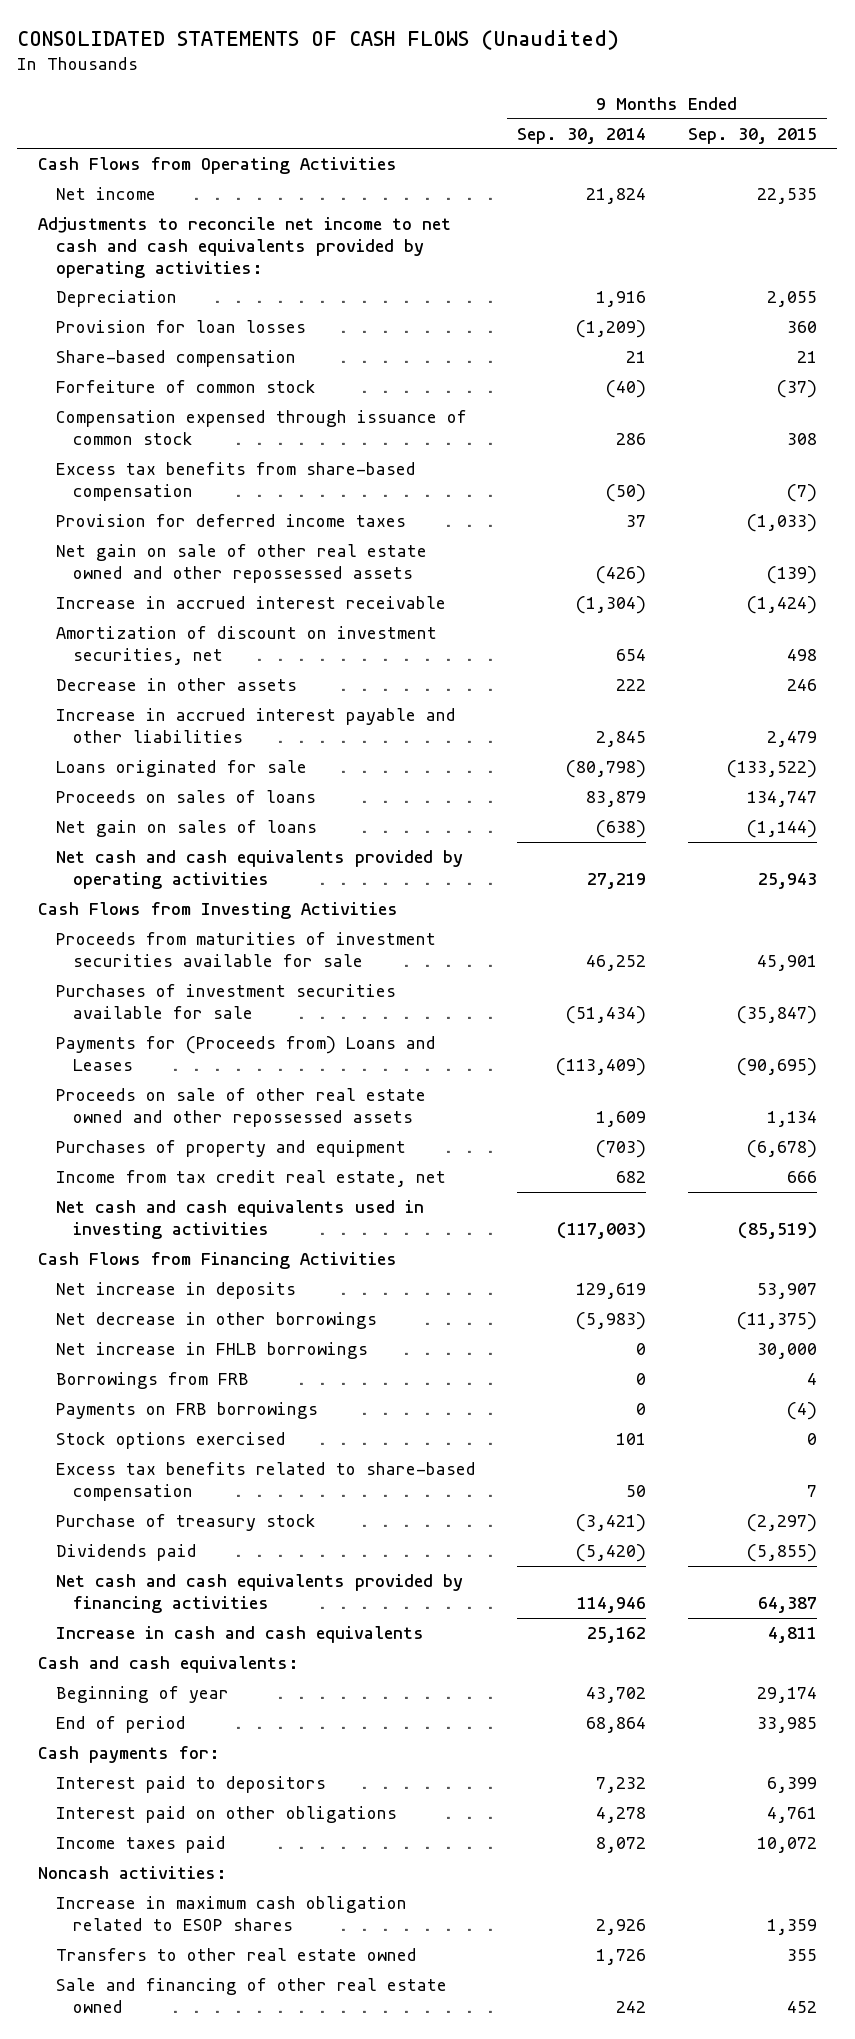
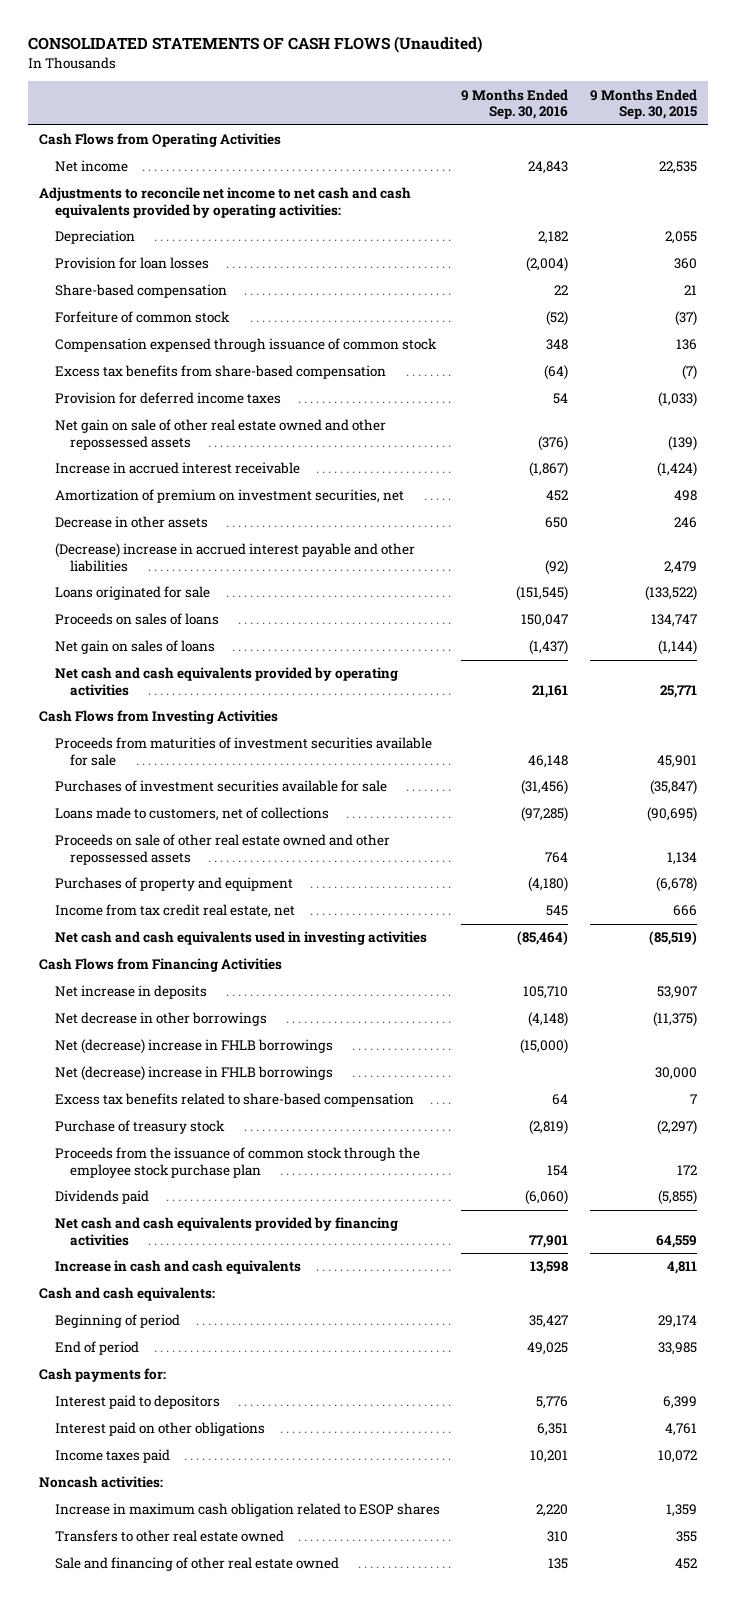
[517,127,647,144] Sep. 30, 2014 -> none
none -> [461,88,569,120] 9 Months Ended Sep. 30, 2016
[786,432,817,445] 308 -> [676,339,698,351] 136
[55,626,437,665] Amortization of discount on investment securities, net -> [54,489,404,504] Amortization of premium on investment securities, net
[55,708,456,743] Increase in accrued interest payable and other liabilities -> [54,543,415,572] (Decrease) increase in accrued interest payable and other liabilities
[757,872,817,889] 25,943 -> [660,684,698,698] 25,771
[55,1036,436,1071] Payments for (Proceeds from) Loans and Leases -> [54,807,329,822] Loans made to customers, net of collections
[55,1372,249,1390] Borrowings from FRB -> none
[55,1402,318,1420] Payments on FRB borrowings -> none
[55,1432,286,1450] Stock options exercised -> none
none -> [54,1039,333,1055] Net (decrease) increase in FHLB borrowings
[55,1342,368,1360] Net increase in FHLB borrowings -> [54,1066,333,1082] Net (decrease) increase in FHLB borrowings
none -> [54,1147,420,1178] Proceeds from the issuance of common stock through the employee stock purchase plan
[757,1596,817,1613] 64,387 -> [656,1234,698,1248] 64,559
[55,1686,229,1704] Beginning of year -> [54,1314,180,1329] Beginning of period

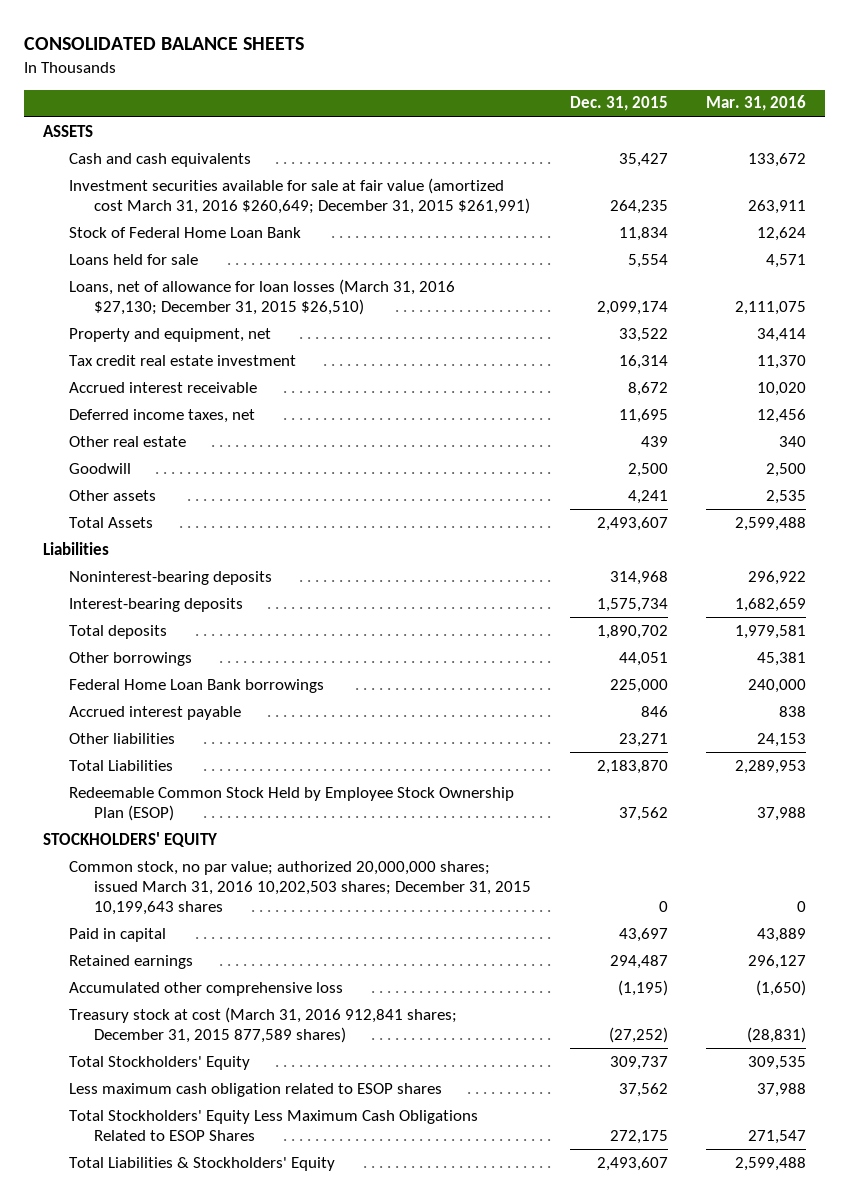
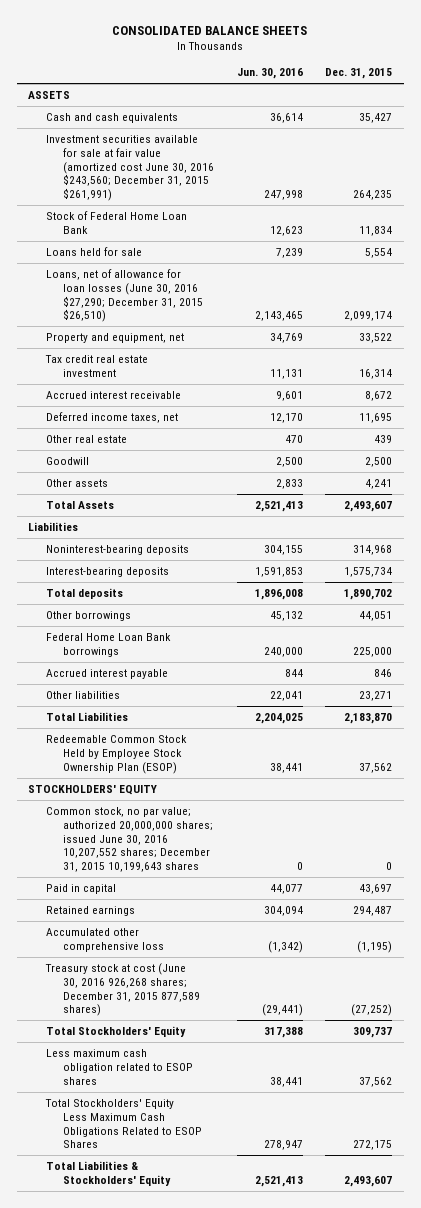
[706,95,807,112] Mar. 31, 2016 -> none
none -> [236,68,303,80] Jun. 30, 2016
[68,177,531,214] Investment securities available for sale at fair value (amortized cost March 31, 2016 $260,649; December 31, 2015 $261,991) -> [45,135,215,202] Investment securities available for sale at fair value (amortized cost June 30, 2016 $243,560; December 31, 2015 $261,991)
[68,278,455,315] Loans, net of allowance for loan losses (March 31, 2016 $27,130; December 31, 2015 $26,510) -> [45,269,204,323] Loans, net of allowance for loan losses (June 30, 2016 $27,290; December 31, 2015 $26,510)
[68,860,532,915] Common stock, no par value; authorized 20,000,000 shares; issued March 31, 2016 10,202,503 shares; December 31, 2015 10,199,643 shares -> [45,807,214,873] Common stock, no par value; authorized 20,000,000 shares; issued June 30, 2016 10,207,552 shares; December 31, 2015 10,199,643 shares
[68,1006,457,1043] Treasury stock at cost (March 31, 2016 912,841 shares; December 31, 2015 877,589 shares) -> [44,963,201,1017] Treasury stock at cost (June 30, 2016 926,268 shares; December 31, 2015 877,589 shares)

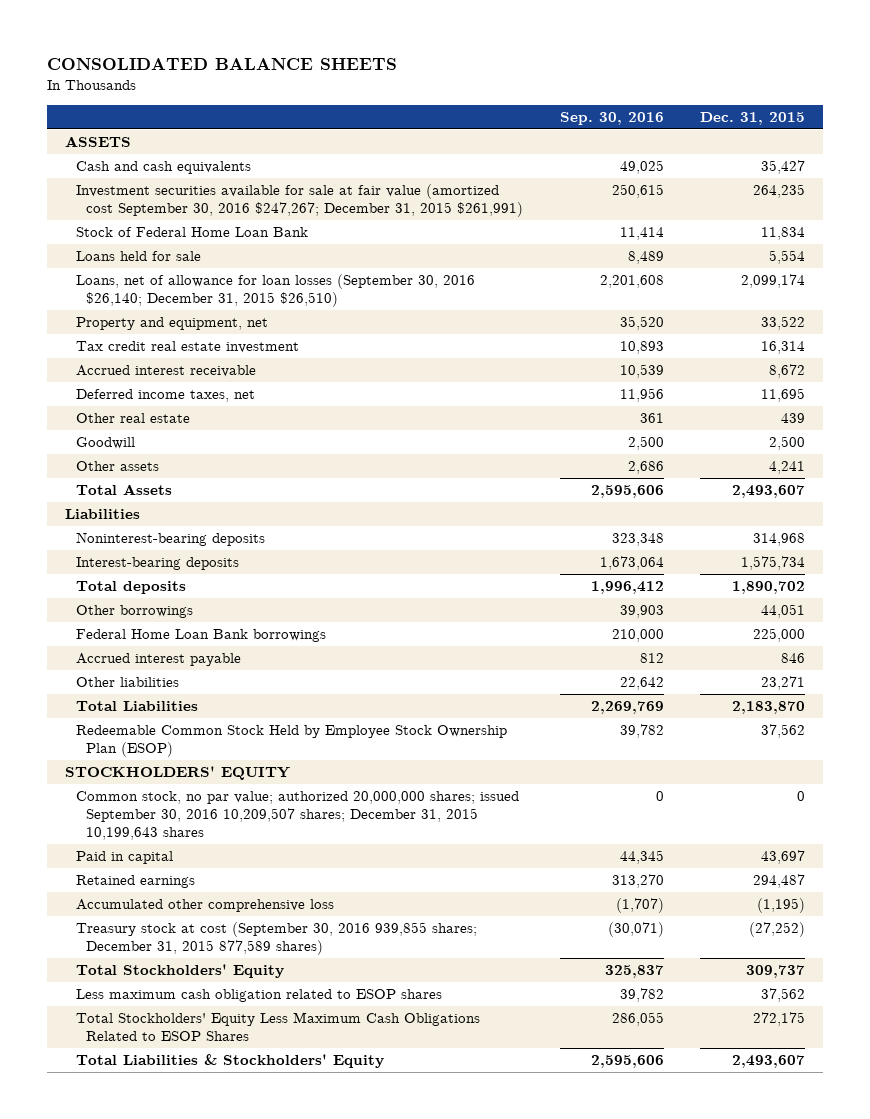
[236,68,303,80] Jun. 30, 2016 -> none
none -> [559,111,664,125] Sep. 30, 2016
[45,135,215,202] Investment securities available for sale at fair value (amortized cost June 30, 2016 $243,560; December 31, 2015 $261,991) -> [75,184,524,217] Investment securities available for sale at fair value (amortized cost September 30, 2016 $247,267; December 31, 2015 $261,991)
[45,269,204,323] Loans, net of allowance for loan losses (June 30, 2016 $27,290; December 31, 2015 $26,510) -> [75,274,475,307] Loans, net of allowance for loan losses (September 30, 2016 $26,140; December 31, 2015 $26,510)
[45,807,214,873] Common stock, no par value; authorized 20,000,000 shares; issued June 30, 2016 10,207,552 shares; December 31, 2015 10,199,643 shares -> [75,791,519,840] Common stock, no par value; authorized 20,000,000 shares; issued September 30, 2016 10,209,507 shares; December 31, 2015 10,199,643 shares
[44,963,201,1017] Treasury stock at cost (June 30, 2016 926,268 shares; December 31, 2015 877,589 shares) -> [75,922,477,955] Treasury stock at cost (September 30, 2016 939,855 shares; December 31, 2015 877,589 shares)

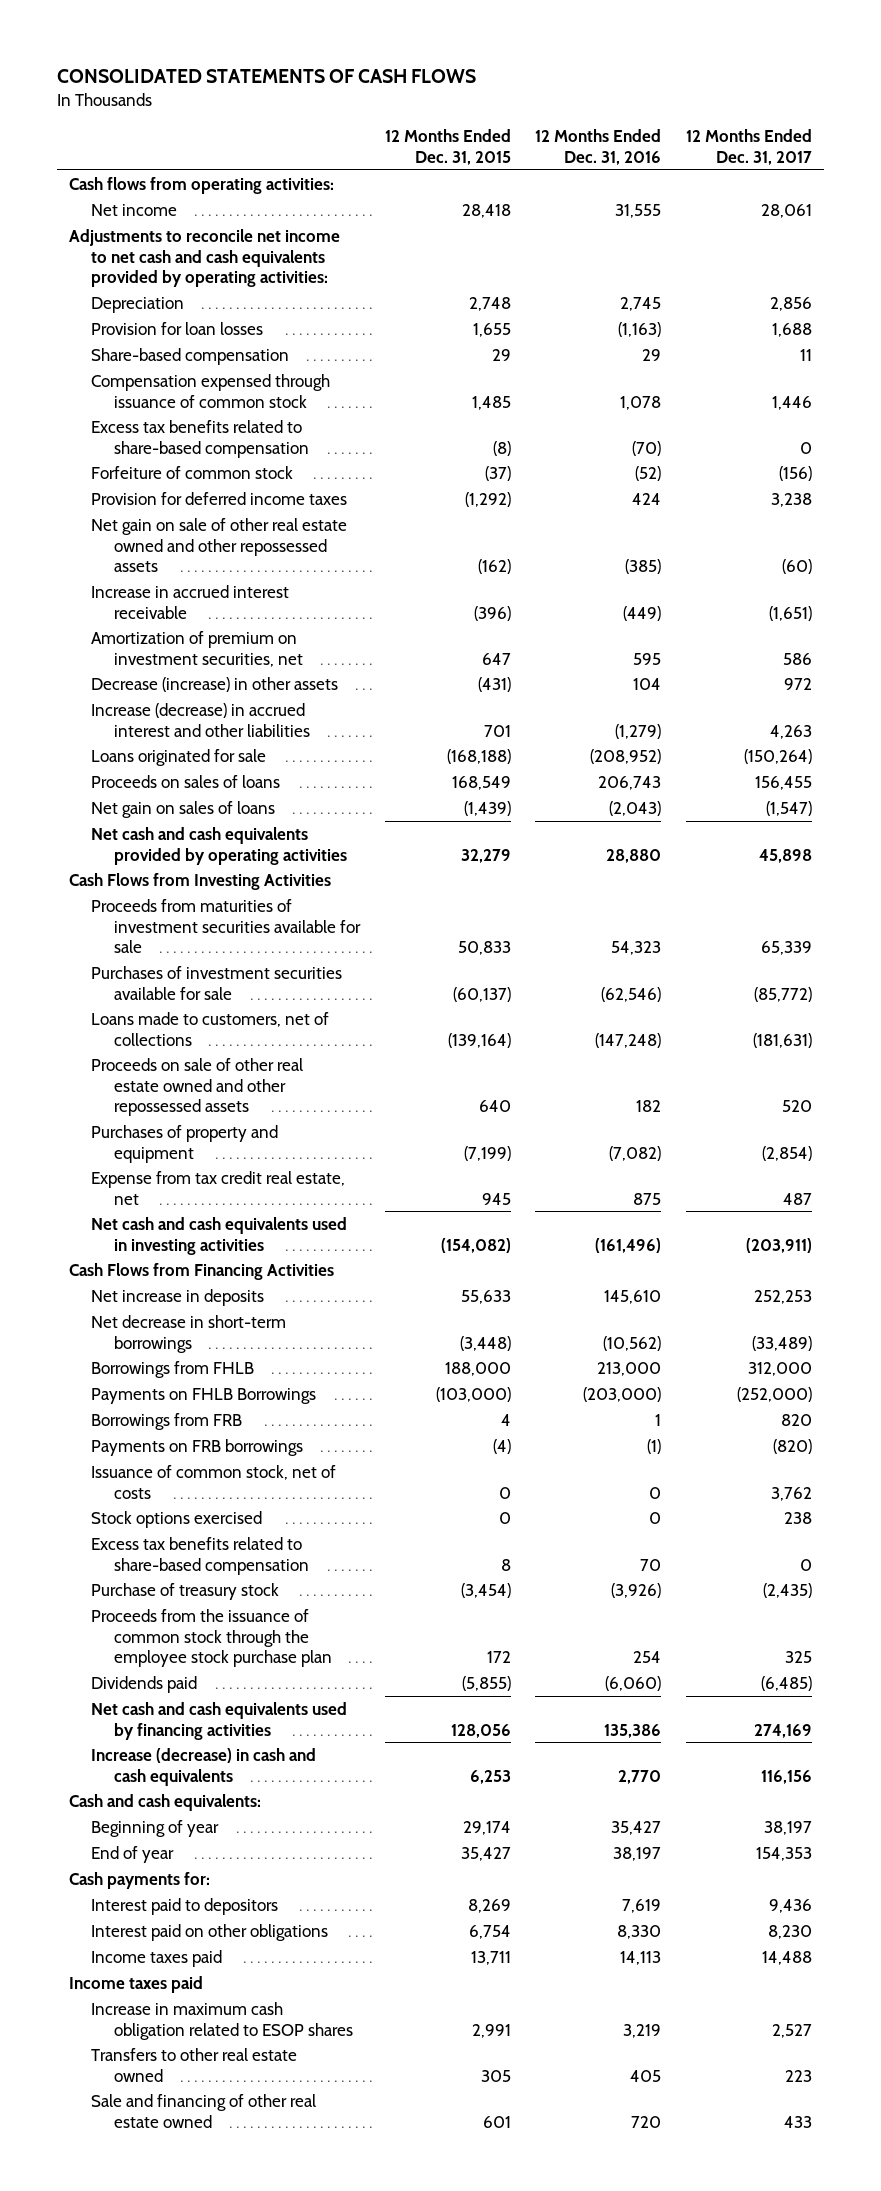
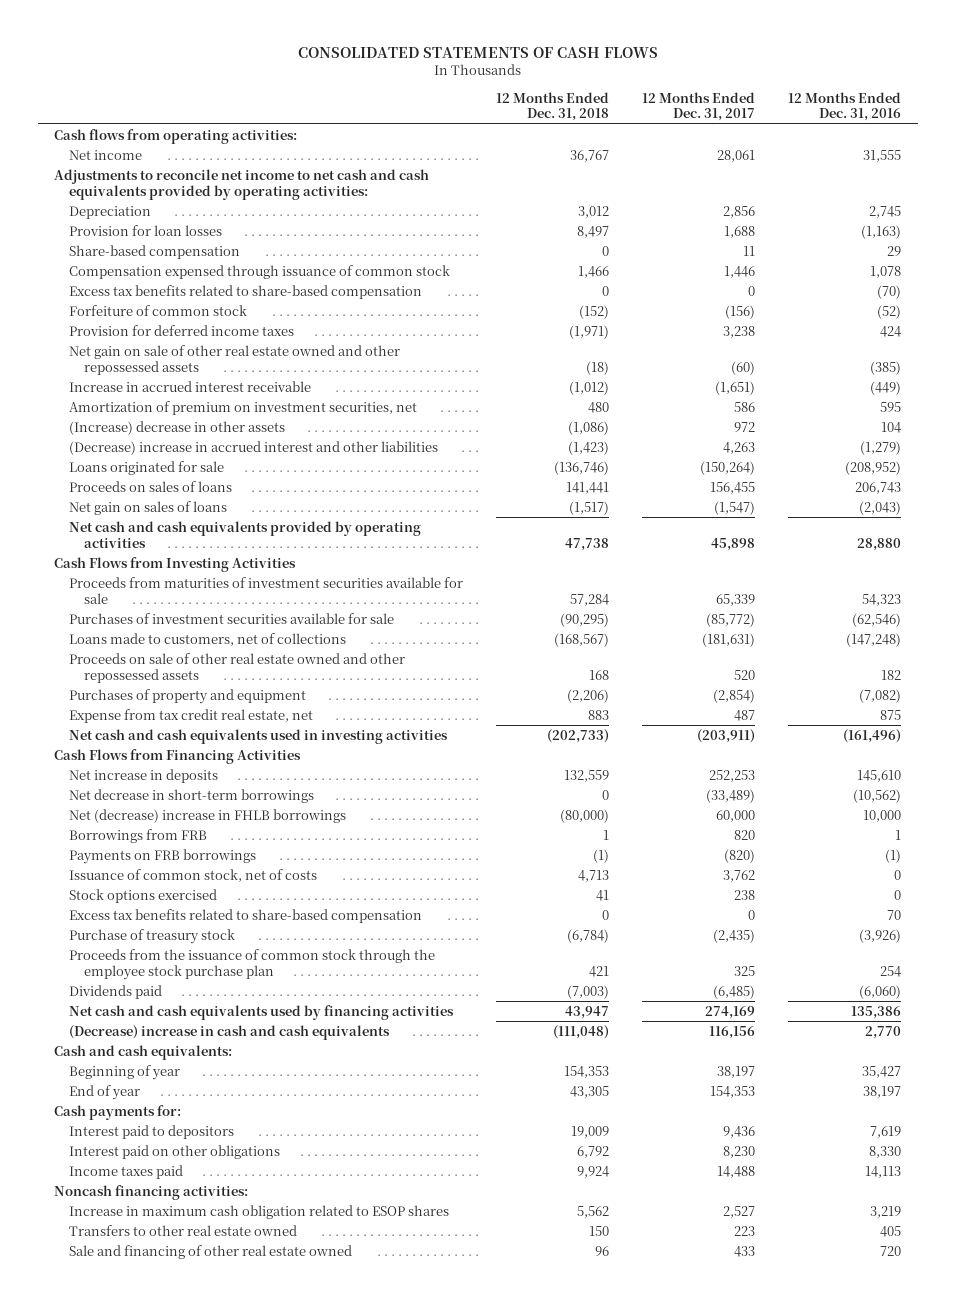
[384,128,511,165] 12 Months Ended Dec. 31, 2015 -> none
none -> [496,91,610,122] 12 Months Ended Dec. 31, 2018
[91,676,339,692] Decrease (increase) in other assets -> [68,420,285,435] (Increase) decrease in other assets
[91,702,310,737] Increase (decrease) in accrued interest and other liabilities -> [68,440,438,455] (Decrease) increase in accrued interest and other liabilities
[91,1360,255,1378] Borrowings from FHLB -> none
[91,1387,317,1404] Payments on FHLB Borrowings -> none
none -> [68,808,346,823] Net (decrease) increase in FHLB borrowings
[91,1747,317,1786] Increase (decrease) in cash and cash equivalents -> [68,1024,390,1040] (Decrease) increase in cash and cash equivalents
[69,1975,204,1993] Income taxes paid -> [54,1184,249,1200] Noncash financing activities:

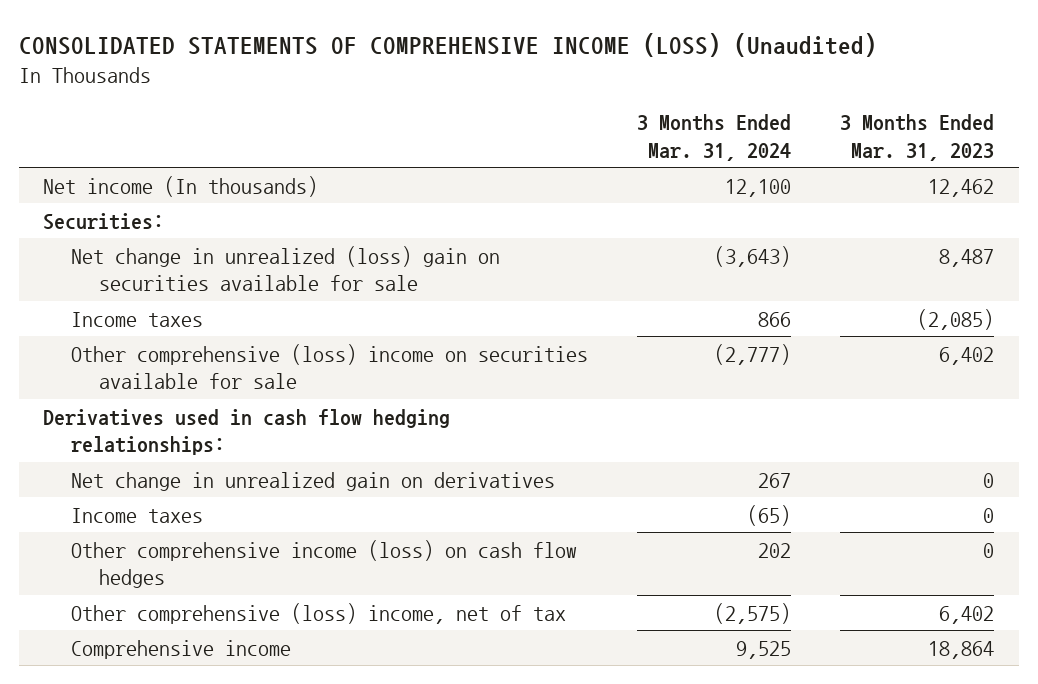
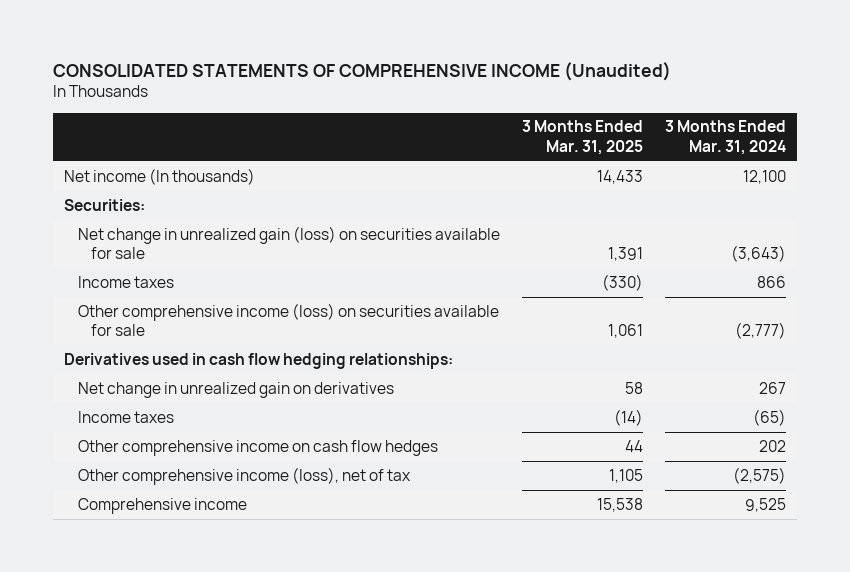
[18,32,877,57] CONSOLIDATED STATEMENTS OF COMPREHENSIVE INCOME (LOSS) (Unaudited) -> [52,61,671,81] CONSOLIDATED STATEMENTS OF COMPREHENSIVE INCOME (Unaudited)
[840,113,995,161] 3 Months Ended Mar. 31, 2023 -> none
none -> [521,120,643,156] 3 Months Ended Mar. 31, 2025
[71,245,501,292] Net change in unrealized (loss) gain on securities available for sale -> [77,225,500,260] Net change in unrealized gain (loss) on securities available for sale
[71,343,589,390] Other comprehensive (loss) income on securities available for sale -> [77,302,499,337] Other comprehensive income (loss) on securities available for sale
[71,539,578,589] Other comprehensive income (loss) on cash flow hedges -> [77,439,438,456] Other comprehensive income on cash flow hedges
[71,602,567,624] Other comprehensive (loss) income, net of tax -> [77,466,411,485] Other comprehensive income (loss), net of tax

